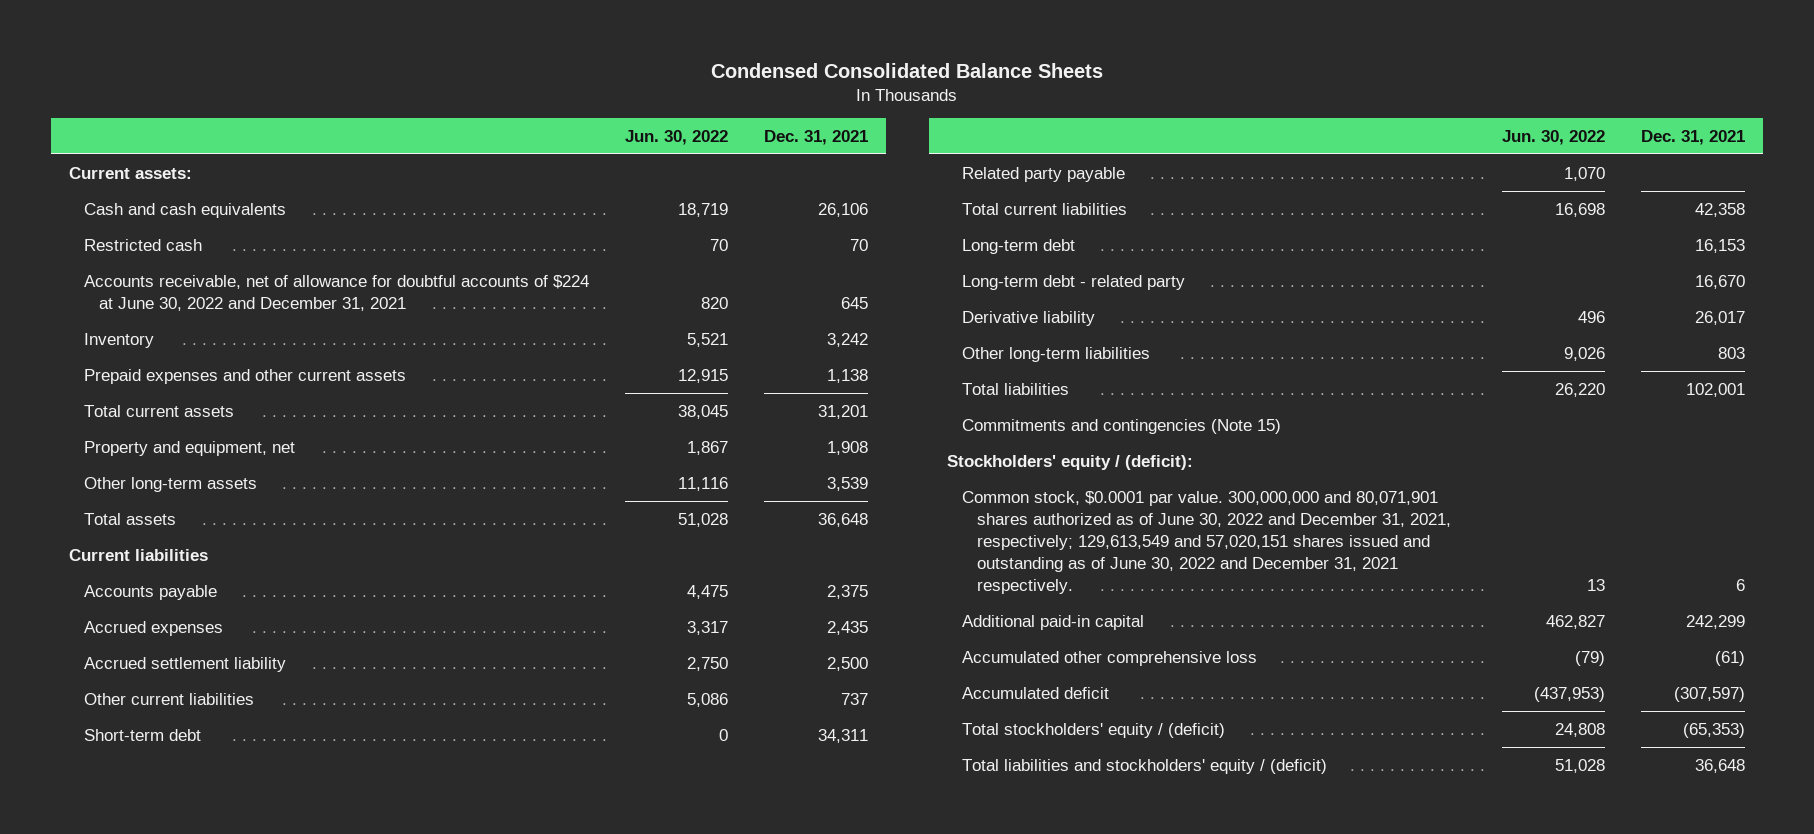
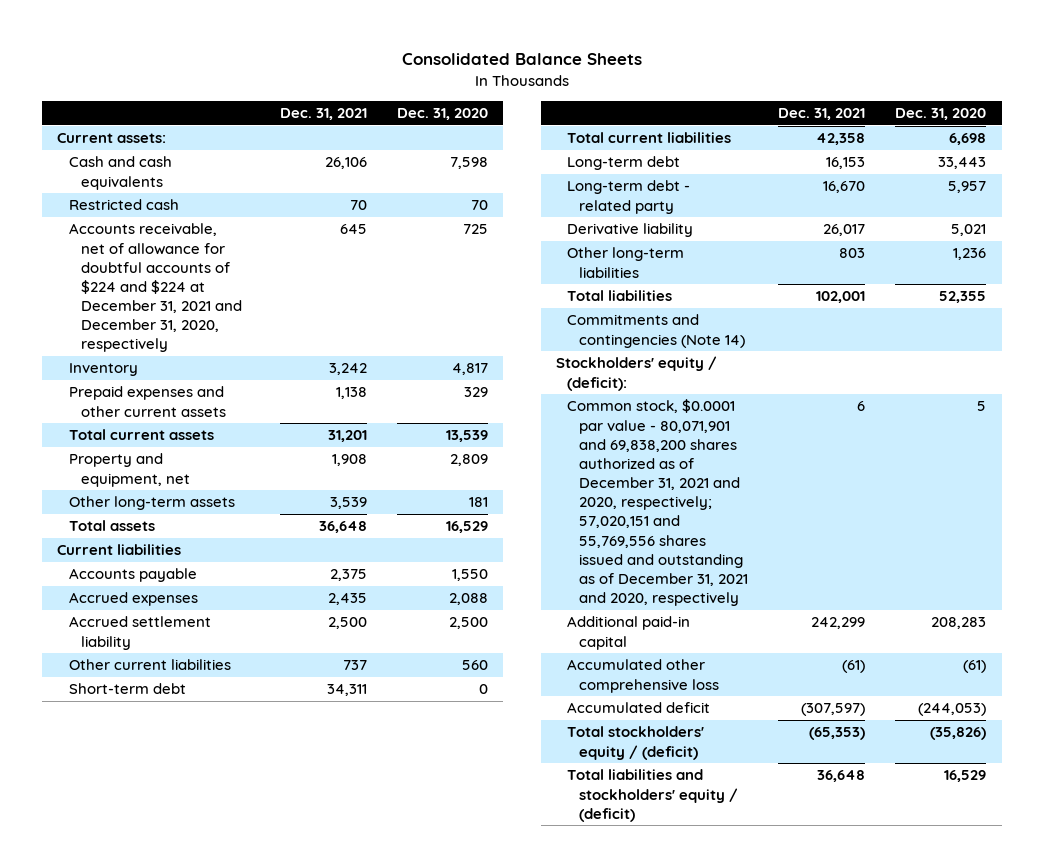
[711,62,1104,78] Condensed Consolidated Balance Sheets -> [401,53,642,66] Consolidated Balance Sheets
[624,129,728,145] Jun. 30, 2022 -> none
none -> [397,107,489,120] Dec. 31, 2020
[84,274,590,311] Accounts receivable, net of allowance for doubtful accounts of $224 at June 30, 2022 and December 31, 2021 -> [68,223,242,353] Accounts receivable, net of allowance for doubtful accounts of $224 and $224 at December 31, 2021 and December 31, 2020, respectively
[961,166,1125,182] Related party payable -> none
[961,418,1281,434] Commitments and contingencies (Note 15) -> [567,314,745,348] Commitments and contingencies (Note 14)
[961,490,1451,595] Common stock, $0.0001 par value. 300,000,000 and 80,071,901 shares authorized as of June 30, 2022 and December 31, 2021, respectively; 129,613,549 and 57,020,151 shares issued and outstanding as of June 30, 2022 and December 31, 2021 respectively. -> [567,399,748,607] Common stock, $0.0001 par value - 80,071,901 and 69,838,200 shares authorized as of December 31, 2021 and 2020, respectively; 57,020,151 and 55,769,556 shares issued and outstanding as of December 31, 2021 and 2020, respectively

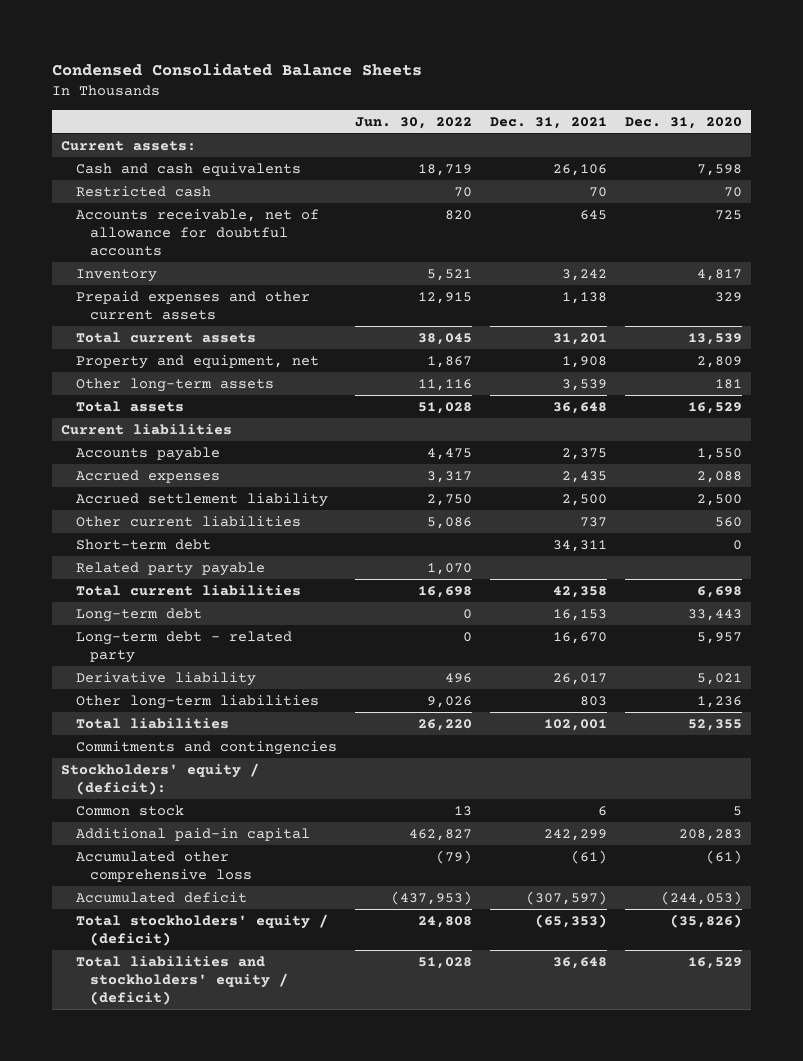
[401,53,642,66] Consolidated Balance Sheets -> [51,62,422,76] Condensed Consolidated Balance Sheets
none -> [354,116,472,129] Jun. 30, 2022
[68,223,242,353] Accounts receivable, net of allowance for doubtful accounts of $224 and $224 at December 31, 2021 and December 31, 2020, respectively -> [75,208,319,256] Accounts receivable, net of allowance for doubtful accounts
none -> [75,561,265,576] Related party payable
[567,314,745,348] Commitments and contingencies (Note 14) -> [75,740,337,755] Commitments and contingencies
[567,399,748,607] Common stock, $0.0001 par value - 80,071,901 and 69,838,200 shares authorized as of December 31, 2021 and 2020, respectively; 57,020,151 and 55,769,556 shares issued and outstanding as of December 31, 2021 and 2020, respectively -> [75,804,184,816] Common stock

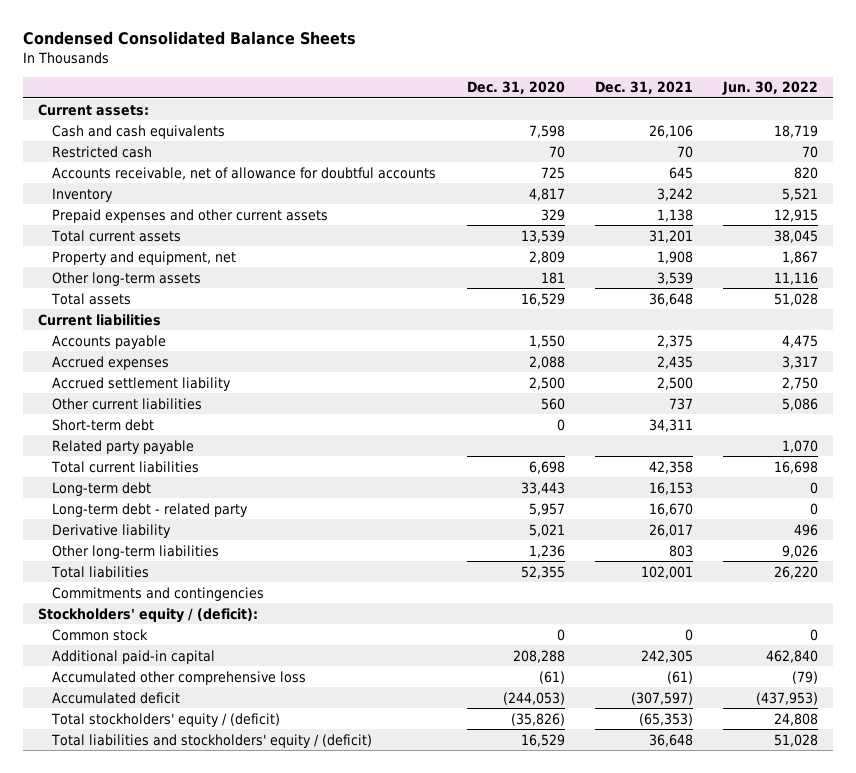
[453,805,472,816] 13 -> [810,628,819,641] 0
[597,805,607,816] 6 -> [684,628,693,641] 0
[733,805,743,816] 5 -> [556,628,565,641] 0
[408,828,472,841] 462,827 -> [766,649,819,663] 462,840
[543,828,607,841] 242,299 -> [640,649,693,663] 242,305
[679,828,743,841] 208,283 -> [512,649,565,663] 208,288

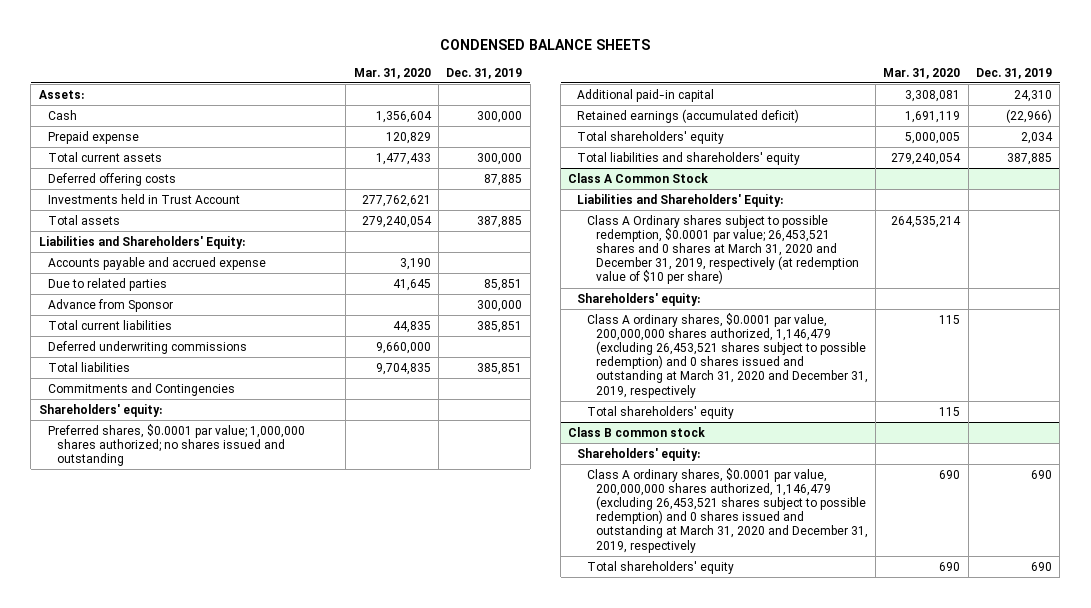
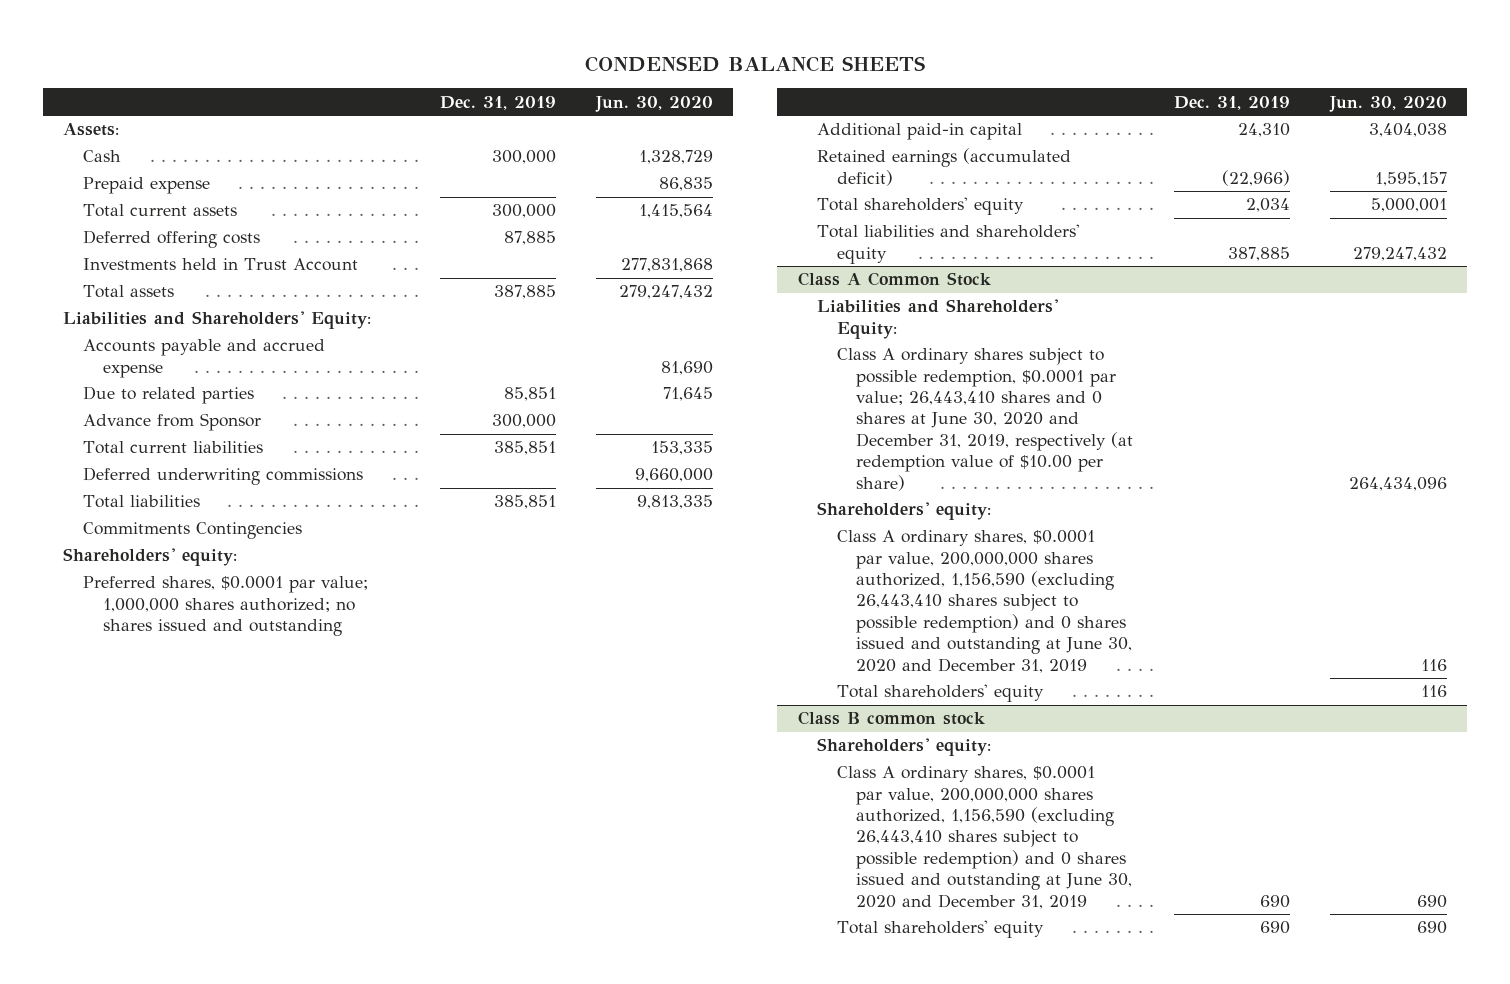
[353,67,431,79] Mar. 31, 2020 -> none
none -> [594,95,713,112] Jun. 30, 2020
[47,382,235,396] Commitments and Contingencies -> [82,522,302,540] Commitments Contingencies
[586,214,859,285] Class A Ordinary shares subject to possible redemption, $0.0001 par value; 26,453,521 shares and 0 shares at March 31, 2020 and December 31, 2019, respectively (at redemption value of $10 per share) -> [836,348,1134,491] Class A ordinary shares subject to possible redemption, $0.0001 par value; 26,443,410 shares and 0 shares at June 30, 2020 and December 31, 2019, respectively (at redemption value of $10.00 per share)
[586,312,868,398] Class A ordinary shares, $0.0001 par value, 200,000,000 shares authorized, 1,146,479 (excluding 26,453,521 shares subject to possible redemption) and 0 shares issued and outstanding at March 31, 2020 and December 31, 2019, respectively -> [836,530,1133,673] Class A ordinary shares, $0.0001 par value, 200,000,000 shares authorized, 1,156,590 (excluding 26,443,410 shares subject to possible redemption) and 0 shares issued and outstanding at June 30, 2020 and December 31, 2019
[586,467,868,553] Class A ordinary shares, $0.0001 par value, 200,000,000 shares authorized, 1,146,479 (excluding 26,453,521 shares subject to possible redemption) and 0 shares issued and outstanding at March 31, 2020 and December 31, 2019, respectively -> [836,766,1133,909] Class A ordinary shares, $0.0001 par value, 200,000,000 shares authorized, 1,156,590 (excluding 26,443,410 shares subject to possible redemption) and 0 shares issued and outstanding at June 30, 2020 and December 31, 2019

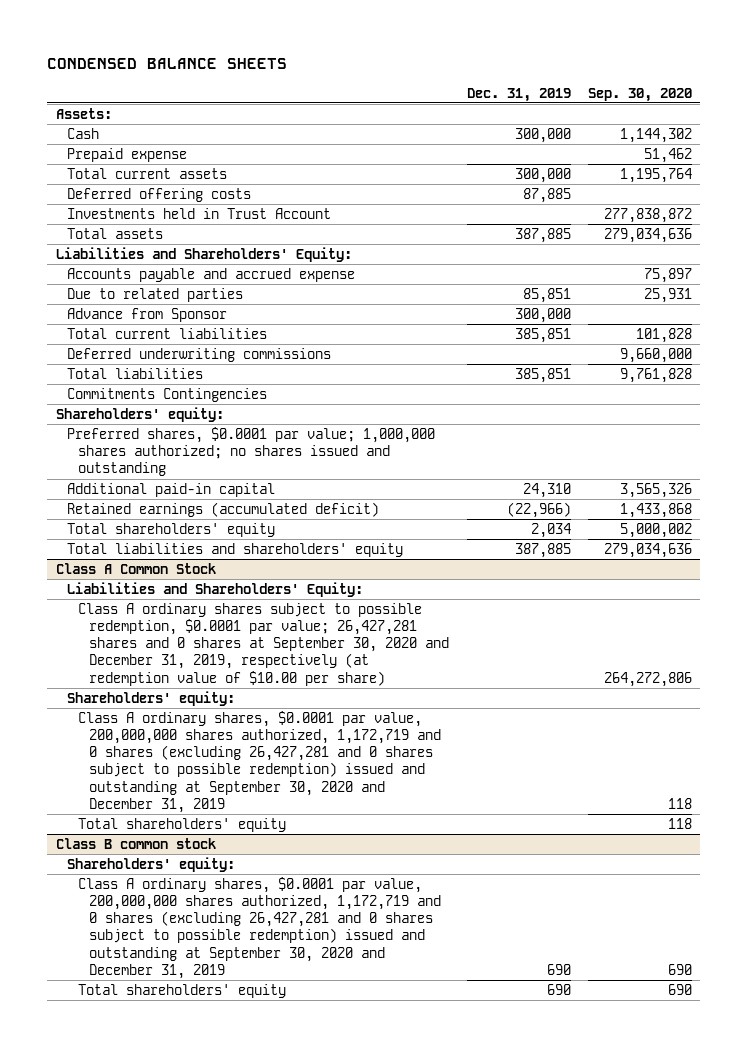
[594,95,713,112] Jun. 30, 2020 -> none
none -> [587,87,692,102] Sep. 30, 2020
[836,348,1134,491] Class A ordinary shares subject to possible redemption, $0.0001 par value; 26,443,410 shares and 0 shares at June 30, 2020 and December 31, 2019, respectively (at redemption value of $10.00 per share) -> [78,603,450,686] Class A ordinary shares subject to possible redemption, $0.0001 par value; 26,427,281 shares and 0 shares at September 30, 2020 and December 31, 2019, respectively (at redemption value of $10.00 per share)
[836,530,1133,673] Class A ordinary shares, $0.0001 par value, 200,000,000 shares authorized, 1,156,590 (excluding 26,443,410 shares subject to possible redemption) and 0 shares issued and outstanding at June 30, 2020 and December 31, 2019 -> [78,711,442,813] Class A ordinary shares, $0.0001 par value, 200,000,000 shares authorized, 1,172,719 and 0 shares (excluding 26,427,281 and 0 shares subject to possible redemption) issued and outstanding at September 30, 2020 and December 31, 2019
[836,766,1133,909] Class A ordinary shares, $0.0001 par value, 200,000,000 shares authorized, 1,156,590 (excluding 26,443,410 shares subject to possible redemption) and 0 shares issued and outstanding at June 30, 2020 and December 31, 2019 -> [78,877,442,979] Class A ordinary shares, $0.0001 par value, 200,000,000 shares authorized, 1,172,719 and 0 shares (excluding 26,427,281 and 0 shares subject to possible redemption) issued and outstanding at September 30, 2020 and December 31, 2019

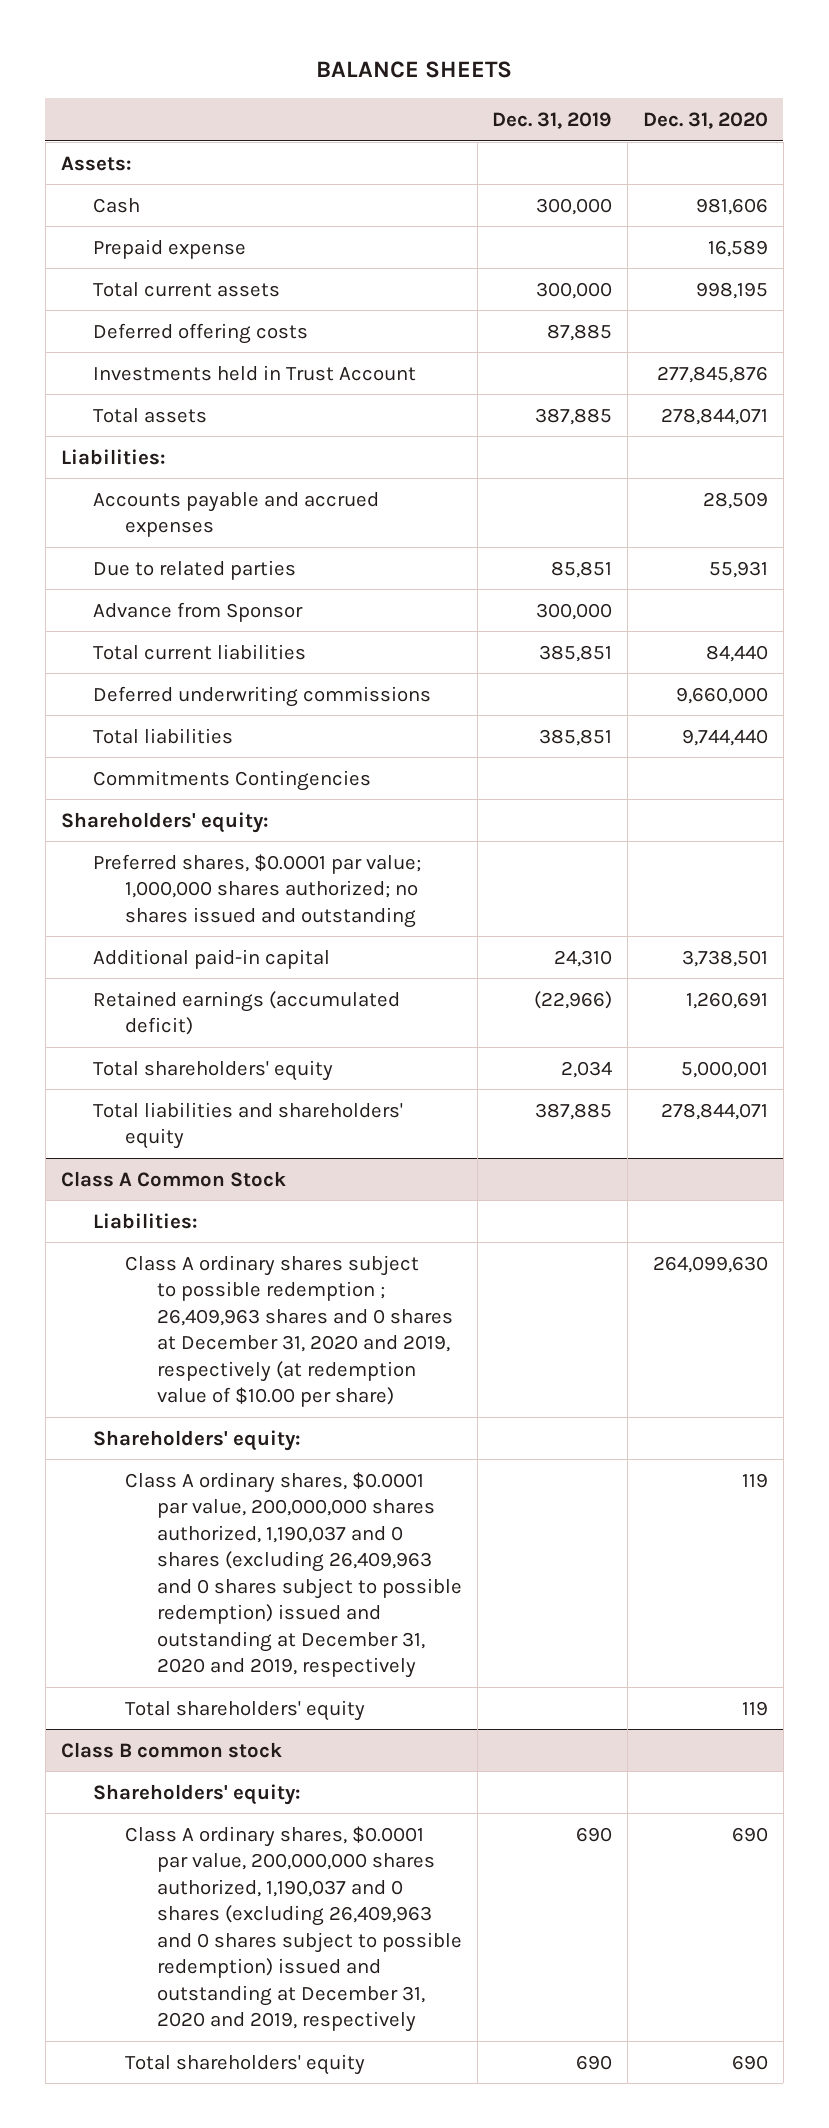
[47,57,288,69] CONDENSED BALANCE SHEETS -> [316,61,513,79] BALANCE SHEETS
[587,87,692,102] Sep. 30, 2020 -> none
none -> [643,111,769,129] Dec. 31, 2020
[55,247,352,263] Liabilities and Shareholders' Equity: -> none
none -> [60,448,166,465] Liabilities:
[67,268,356,283] Accounts payable and accrued expense -> [92,491,379,538] Accounts payable and accrued expenses
[67,582,364,598] Liabilities and Shareholders' Equity: -> none
none -> [92,1212,198,1229] Liabilities:
[78,603,450,686] Class A ordinary shares subject to possible redemption, $0.0001 par value; 26,427,281 shares and 0 shares at September 30, 2020 and December 31, 2019, respectively (at redemption value of $10.00 per share) -> [124,1254,453,1408] Class A ordinary shares subject to possible redemption ; 26,409,963 shares and 0 shares at December 31, 2020 and 2019, respectively (at redemption value of $10.00 per share)
[78,711,442,813] Class A ordinary shares, $0.0001 par value, 200,000,000 shares authorized, 1,172,719 and 0 shares (excluding 26,427,281 and 0 shares subject to possible redemption) issued and outstanding at September 30, 2020 and December 31, 2019 -> [124,1471,462,1679] Class A ordinary shares, $0.0001 par value, 200,000,000 shares authorized, 1,190,037 and 0 shares (excluding 26,409,963 and 0 shares subject to possible redemption) issued and outstanding at December 31, 2020 and 2019, respectively
[78,877,442,979] Class A ordinary shares, $0.0001 par value, 200,000,000 shares authorized, 1,172,719 and 0 shares (excluding 26,427,281 and 0 shares subject to possible redemption) issued and outstanding at September 30, 2020 and December 31, 2019 -> [124,1825,462,2033] Class A ordinary shares, $0.0001 par value, 200,000,000 shares authorized, 1,190,037 and 0 shares (excluding 26,409,963 and 0 shares subject to possible redemption) issued and outstanding at December 31, 2020 and 2019, respectively

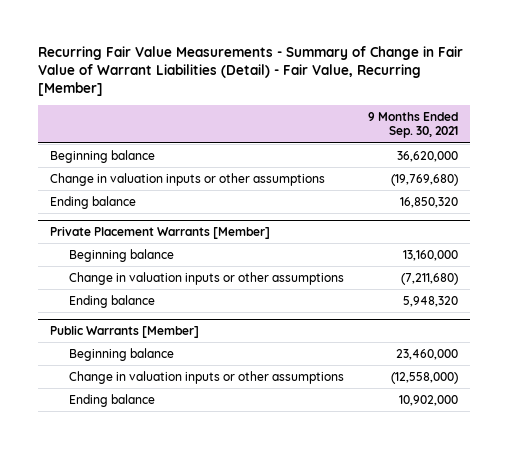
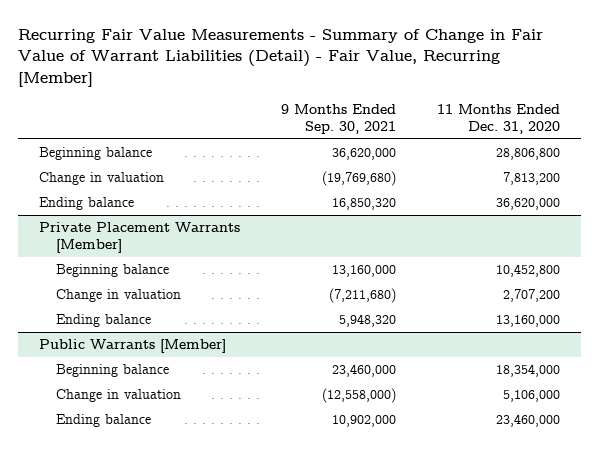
none -> [437,104,561,134] 11 Months Ended Dec. 31, 2020
[50,172,326,186] Change in valuation inputs or other assumptions -> [38,172,164,186] Change in valuation
[69,271,345,285] Change in valuation inputs or other assumptions -> [55,289,181,303] Change in valuation
[69,370,345,384] Change in valuation inputs or other assumptions -> [55,389,181,403] Change in valuation

